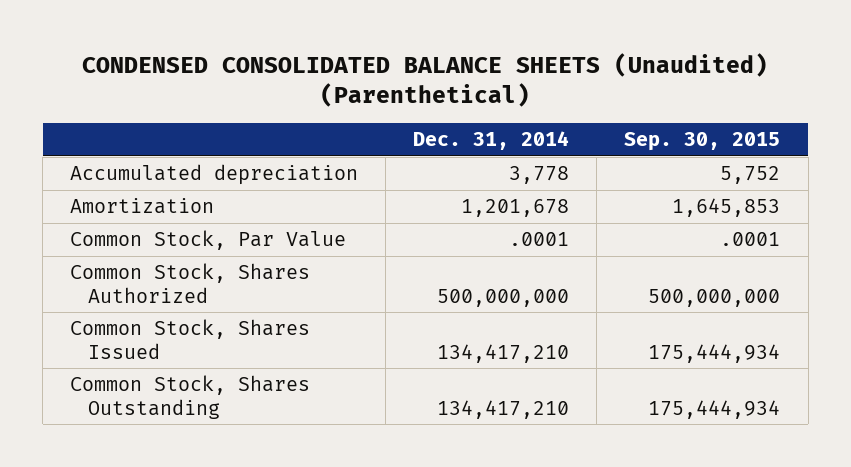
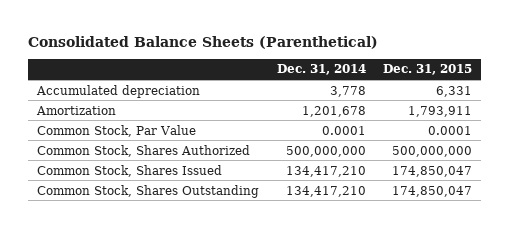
[82,52,769,108] CONDENSED CONSOLIDATED BALANCE SHEETS (Unaudited) (Parenthetical) -> [28,35,379,49] Consolidated Balance Sheets (Parenthetical)
[624,131,781,151] Sep. 30, 2015 -> none
none -> [383,64,473,76] Dec. 31, 2015
[509,232,570,247] .0001 -> [321,125,366,135] 0.0001

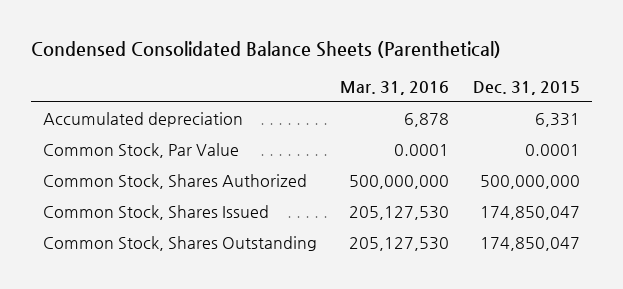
[28,35,379,49] Consolidated Balance Sheets (Parenthetical) -> [30,41,501,59] Condensed Consolidated Balance Sheets (Parenthetical)
[276,64,366,76] Dec. 31, 2014 -> none
none -> [340,80,450,95] Mar. 31, 2016
[35,105,116,115] Amortization -> none

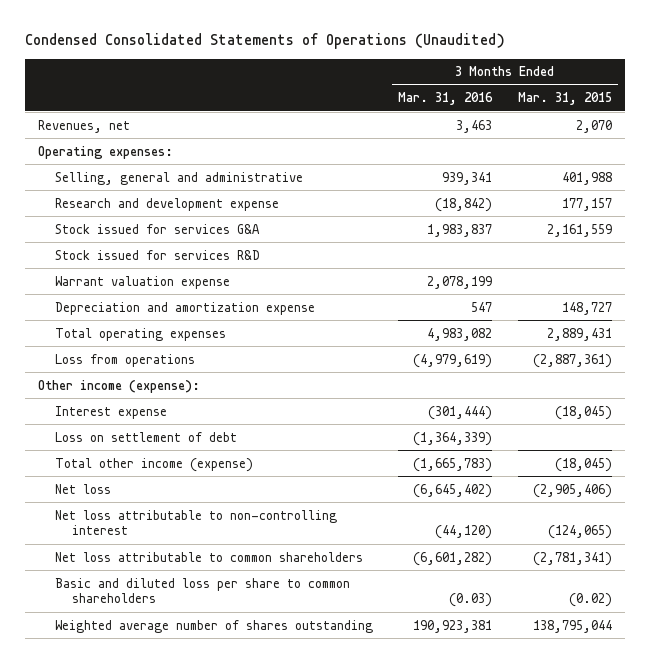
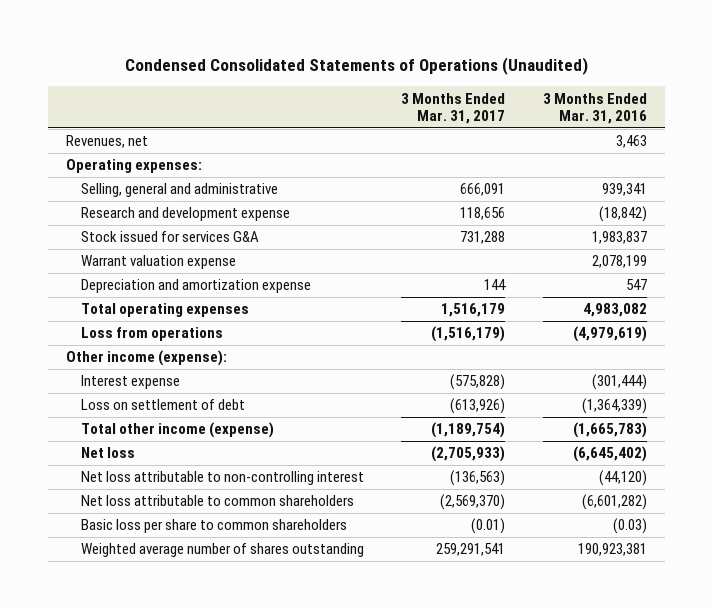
[517,92,612,106] Mar. 31, 2015 -> none
none -> [401,92,506,125] 3 Months Ended Mar. 31, 2017
[54,249,260,260] Stock issued for services R&D -> none
[54,577,350,604] Basic and diluted loss per share to common shareholders -> [81,519,348,534] Basic loss per share to common shareholders

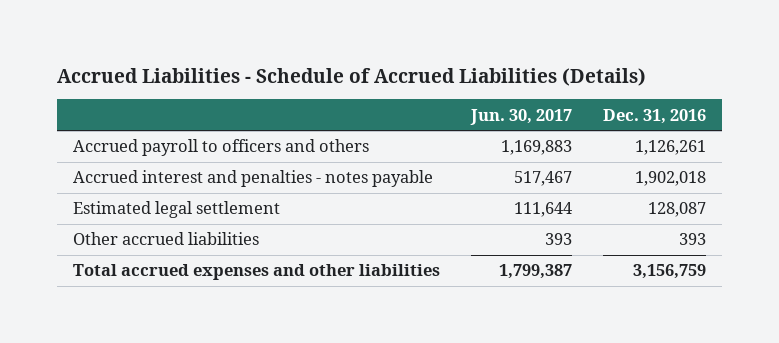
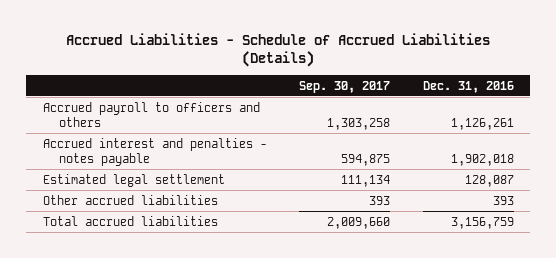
[469,108,572,125] Jun. 30, 2017 -> none
none -> [299,80,391,93] Sep. 30, 2017
[72,264,440,281] Total accrued expenses and other liabilities -> [42,215,218,226] Total accrued liabilities

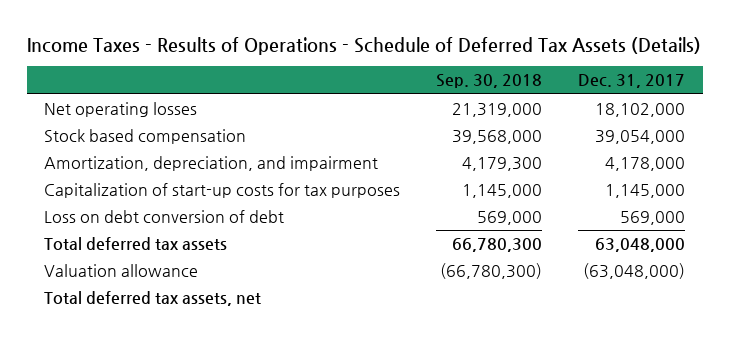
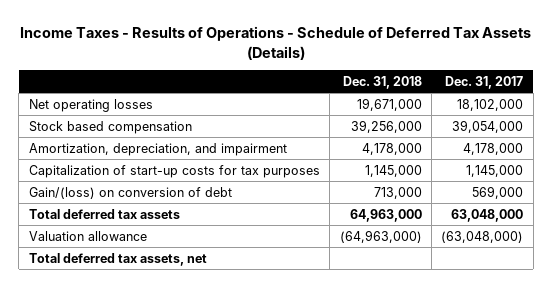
[436,74,543,89] Sep. 30, 2018 -> none
none -> [342,75,422,89] Dec. 31, 2018
[44,210,285,224] Loss on debt conversion of debt -> [28,186,232,199] Gain/(loss) on conversion of debt

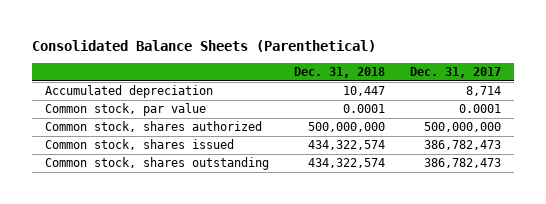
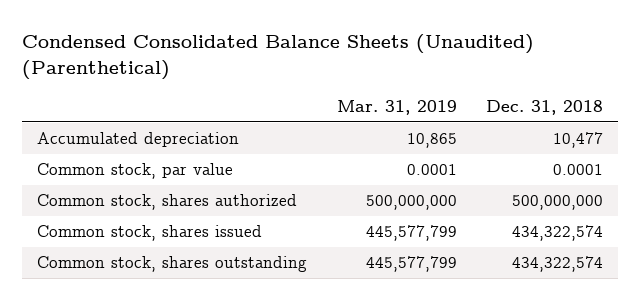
[32,39,377,52] Consolidated Balance Sheets (Parenthetical) -> [22,34,535,80] Condensed Consolidated Balance Sheets (Unaudited) (Parenthetical)
[410,67,502,79] Dec. 31, 2017 -> none
none -> [336,99,457,115] Mar. 31, 2019
[342,86,385,97] 10,447 -> [552,132,603,149] 10,477

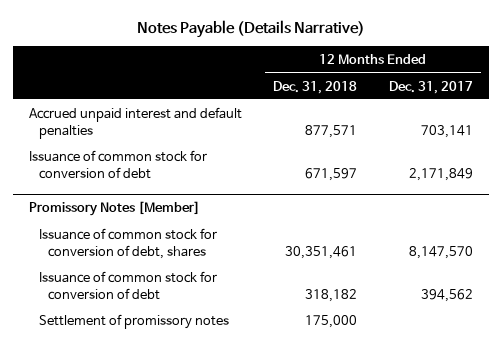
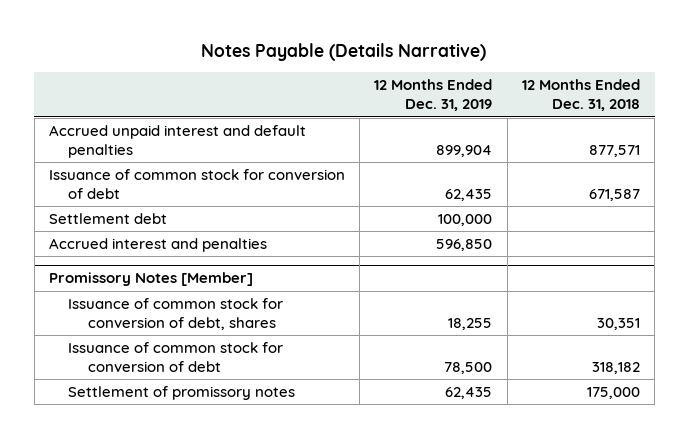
[388,80,473,94] Dec. 31, 2017 -> none
none -> [374,79,493,112] 12 Months Ended Dec. 31, 2019
[305,167,358,181] 671,597 -> [588,188,640,201] 671,587
none -> [48,213,167,225] Settlement debt
none -> [48,238,267,253] Accrued interest and penalties
[285,245,358,259] 30,351,461 -> [596,317,640,330] 30,351

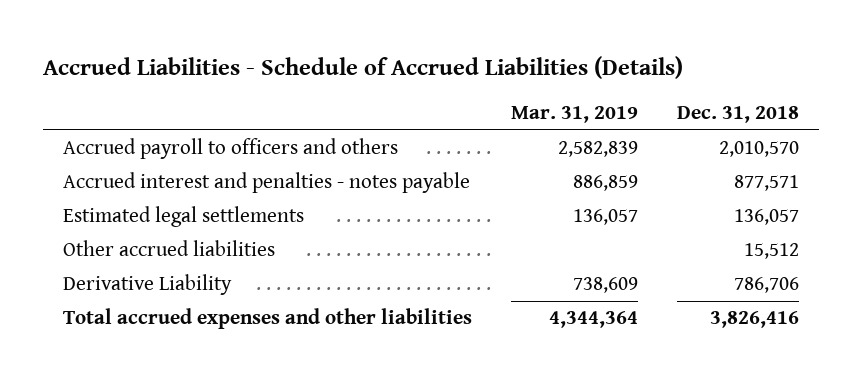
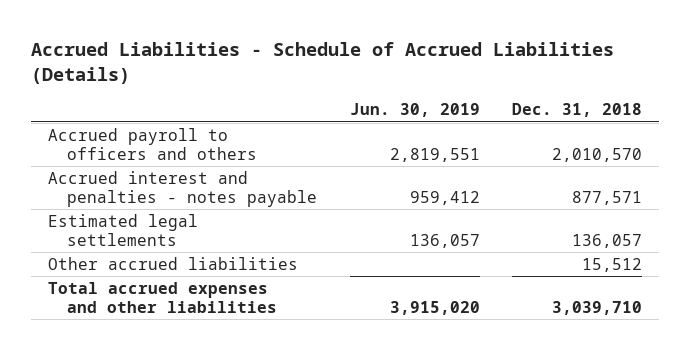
[511,106,639,124] Mar. 31, 2019 -> none
none -> [349,103,480,118] Jun. 30, 2019
[62,274,232,296] Derivative Liability -> none
[710,311,800,329] 3,826,416 -> [552,300,643,315] 3,039,710

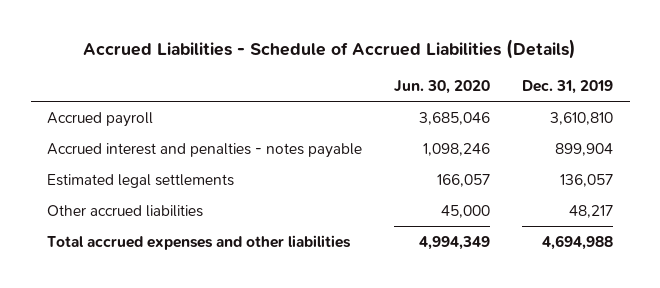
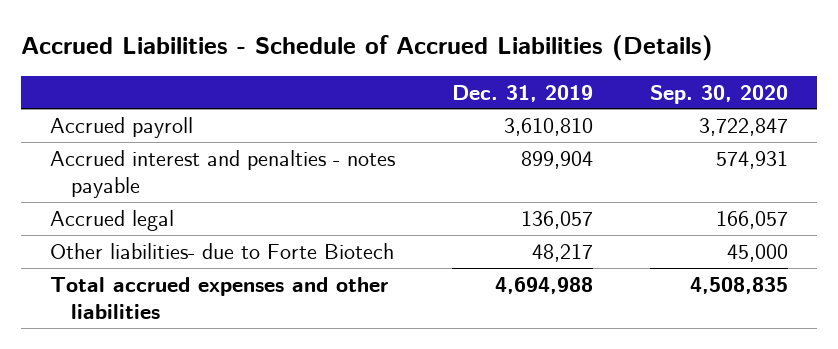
[394,79,491,94] Jun. 30, 2020 -> none
none -> [650,84,789,104] Sep. 30, 2020
[47,173,235,188] Estimated legal settlements -> [49,209,174,231] Accrued legal
[47,204,204,217] Other accrued liabilities -> [49,242,394,259] Other liabilities- due to Forte Biotech

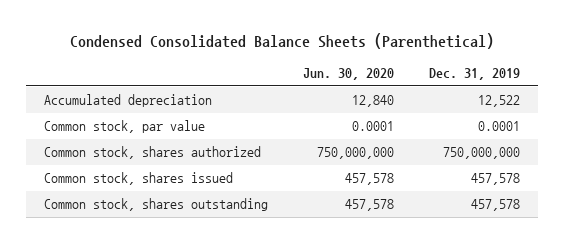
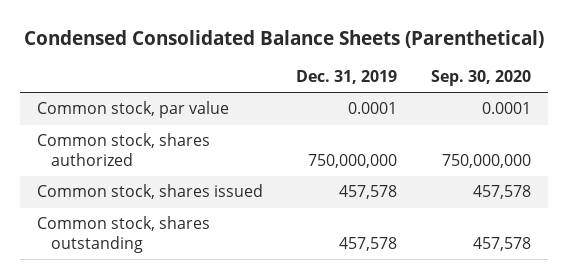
[302,67,394,80] Jun. 30, 2020 -> none
none -> [430,70,531,87] Sep. 30, 2020
[43,94,212,108] Accumulated depreciation -> none

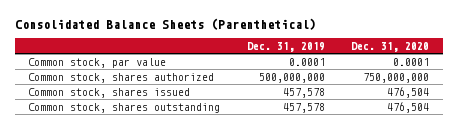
[23,29,544,48] Condensed Consolidated Balance Sheets (Parenthetical) -> [15,18,317,31] Consolidated Balance Sheets (Parenthetical)
[430,70,531,87] Sep. 30, 2020 -> none
none -> [351,41,430,52] Dec. 31, 2020
[308,153,398,168] 750,000,000 -> [258,72,325,83] 500,000,000

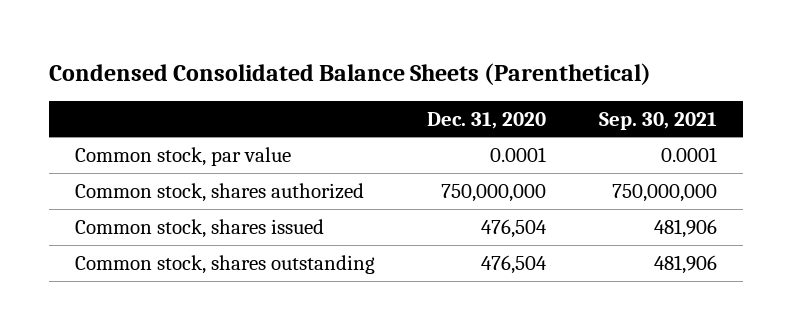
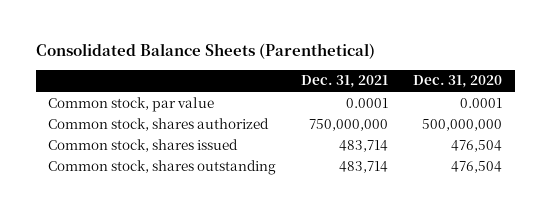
[48,62,651,85] Condensed Consolidated Balance Sheets (Parenthetical) -> [35,43,375,60] Consolidated Balance Sheets (Parenthetical)
[598,111,717,130] Sep. 30, 2021 -> none
none -> [301,75,389,89] Dec. 31, 2021
[441,183,547,202] 750,000,000 -> [422,118,503,131] 500,000,000

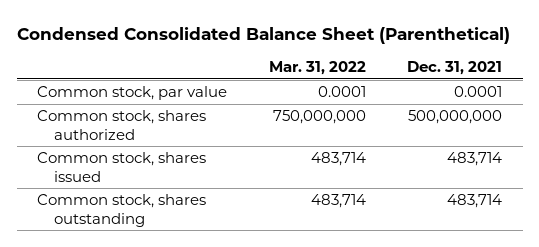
[35,43,375,60] Consolidated Balance Sheets (Parenthetical) -> [16,26,510,44] Condensed Consolidated Balance Sheet (Parenthetical)
[413,75,503,89] Dec. 31, 2020 -> none
none -> [268,60,366,75] Mar. 31, 2022
[309,118,389,131] 750,000,000 -> [407,110,502,125] 500,000,000

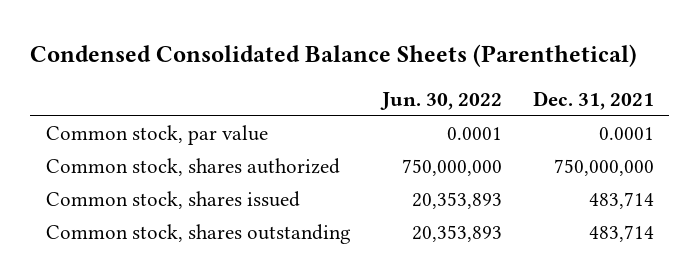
[16,26,510,44] Condensed Consolidated Balance Sheet (Parenthetical) -> [29,44,637,68] Condensed Consolidated Balance Sheets (Parenthetical)
[268,60,366,75] Mar. 31, 2022 -> none
none -> [379,92,502,111] Jun. 30, 2022
[407,110,502,125] 500,000,000 -> [553,159,654,177] 750,000,000

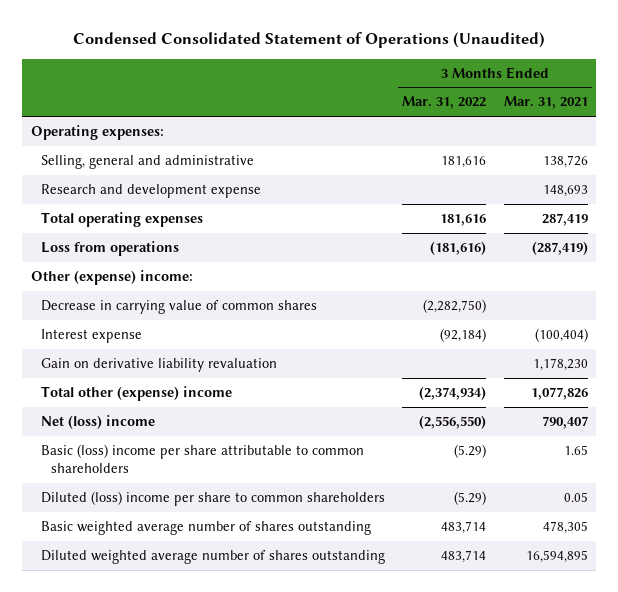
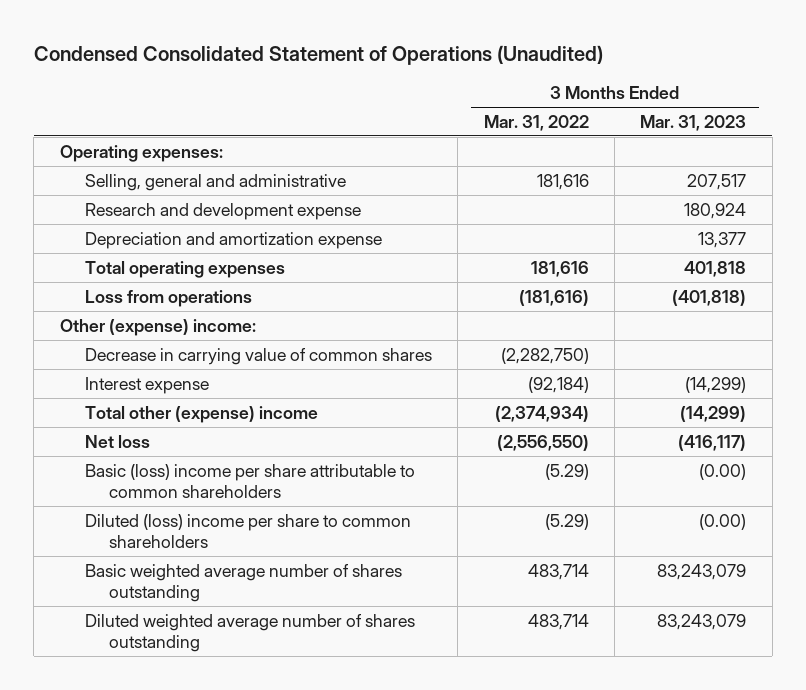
[503,96,588,110] Mar. 31, 2021 -> none
none -> [640,114,747,131] Mar. 31, 2023
none -> [84,231,382,249] Depreciation and amortization expense
[40,358,277,373] Gain on derivative liability revaluation -> none
[40,415,155,430] Net (loss) income -> [84,434,150,448] Net loss

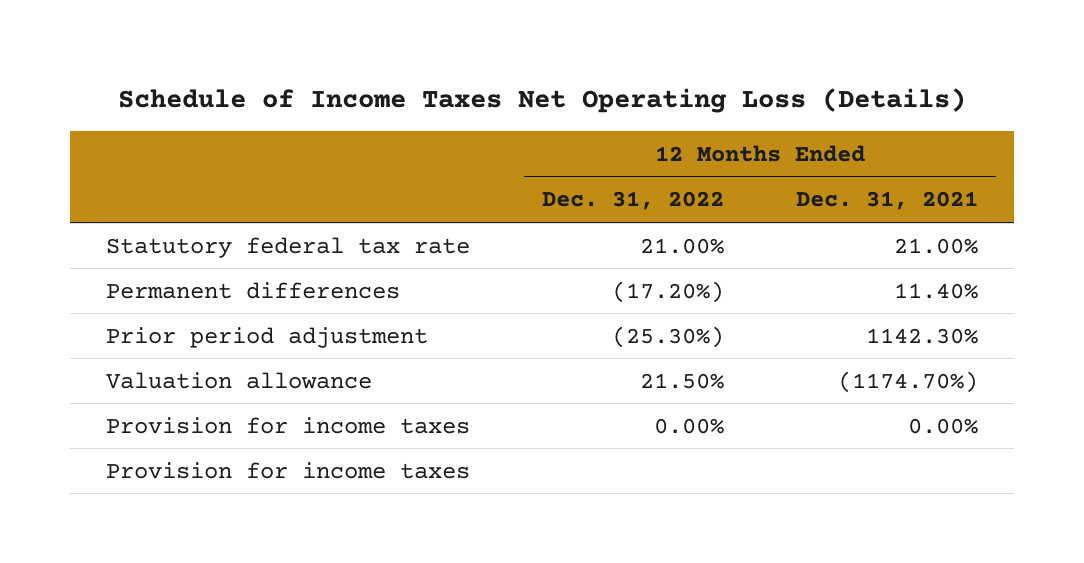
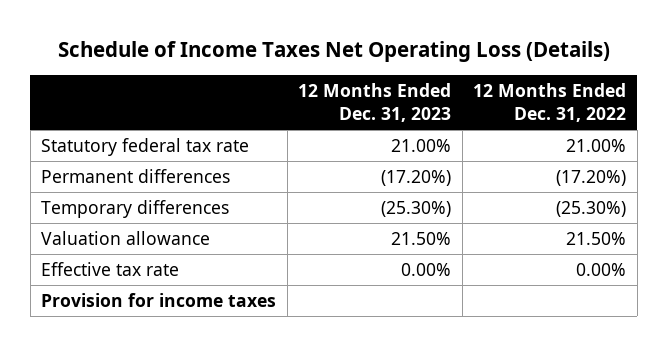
[795,191,978,211] Dec. 31, 2021 -> none
none -> [298,83,452,122] 12 Months Ended Dec. 31, 2023
[105,326,428,348] Prior period adjustment -> [41,200,230,219] Temporary differences
[105,416,470,434] Provision for income taxes -> [41,262,180,277] Effective tax rate

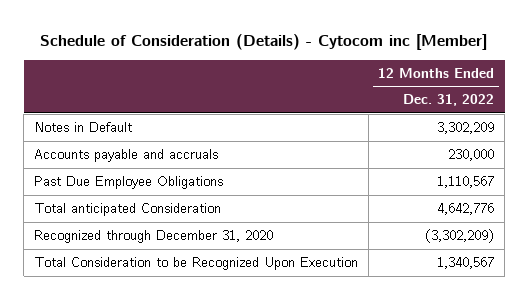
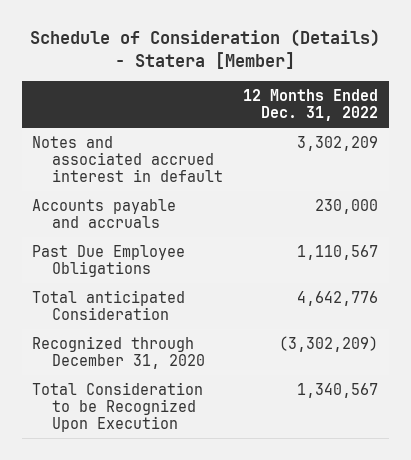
[40,33,488,50] Schedule of Consideration (Details) - Cytocom inc [Member] -> [30,29,381,69] Schedule of Consideration (Details) - Statera [Member]
[34,122,133,133] Notes in Default -> [32,135,223,182] Notes and associated accrued interest in default

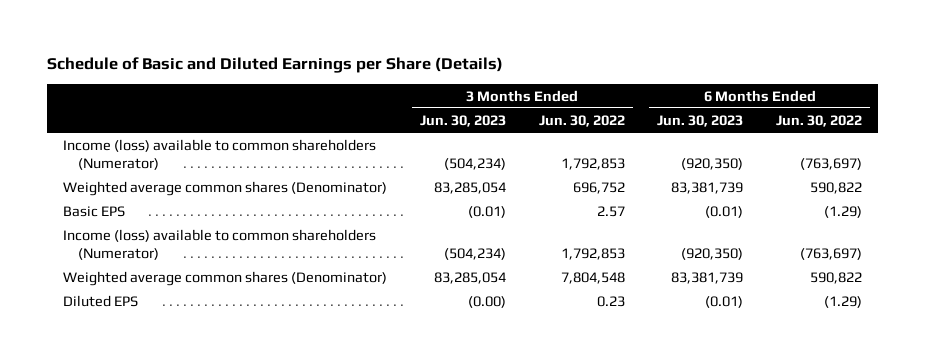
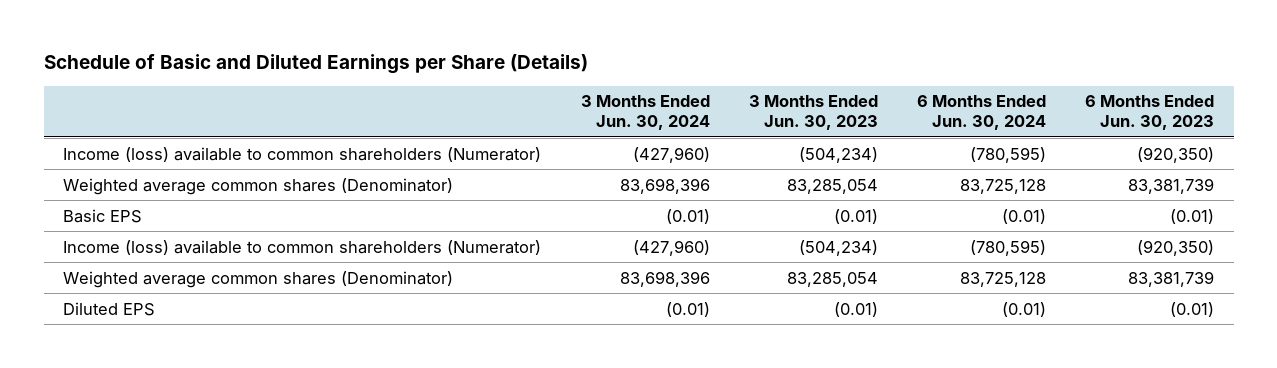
[538,114,625,127] Jun. 30, 2022 -> none
[776,114,863,127] Jun. 30, 2022 -> none
none -> [580,95,710,131] 3 Months Ended Jun. 30, 2024
none -> [916,95,1046,131] 6 Months Ended Jun. 30, 2024
[468,295,507,308] (0.00) -> [833,301,878,317] (0.01)

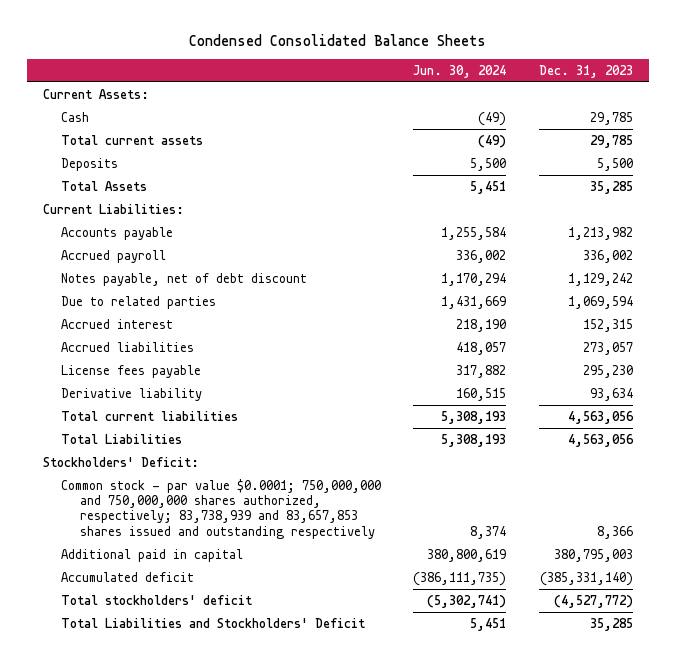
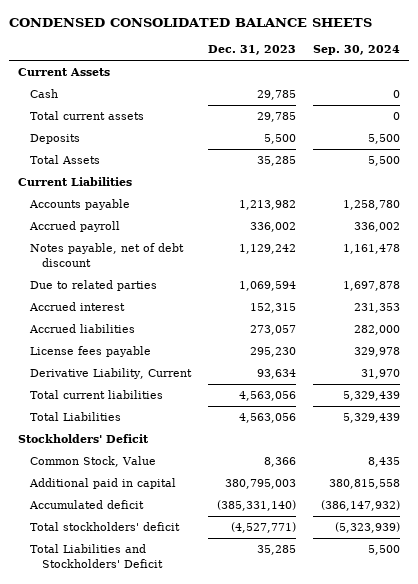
[188,34,486,47] Condensed Consolidated Balance Sheets -> [9,17,373,27] CONDENSED CONSOLIDATED BALANCE SHEETS
[413,64,507,78] Jun. 30, 2024 -> none
none -> [313,44,401,55] Sep. 30, 2024
[42,88,149,99] Current Assets: -> [17,68,110,77] Current Assets
[42,203,184,214] Current Liabilities: -> [17,177,132,187] Current Liabilities
[61,387,203,401] Derivative liability -> [30,368,193,380] Derivative Liability, Current
[42,456,199,467] Stockholders' Deficit: -> [17,434,149,444] Stockholders' Deficit
[61,478,382,539] Common stock - par value $0.0001; 750,000,000 and 750,000,000 shares authorized, respectively; 83,738,939 and 83,657,853 shares issued and outstanding respectively -> [30,456,157,468] Common Stock, Value
[553,594,633,608] (4,527,772) -> [231,522,297,534] (4,527,771)

